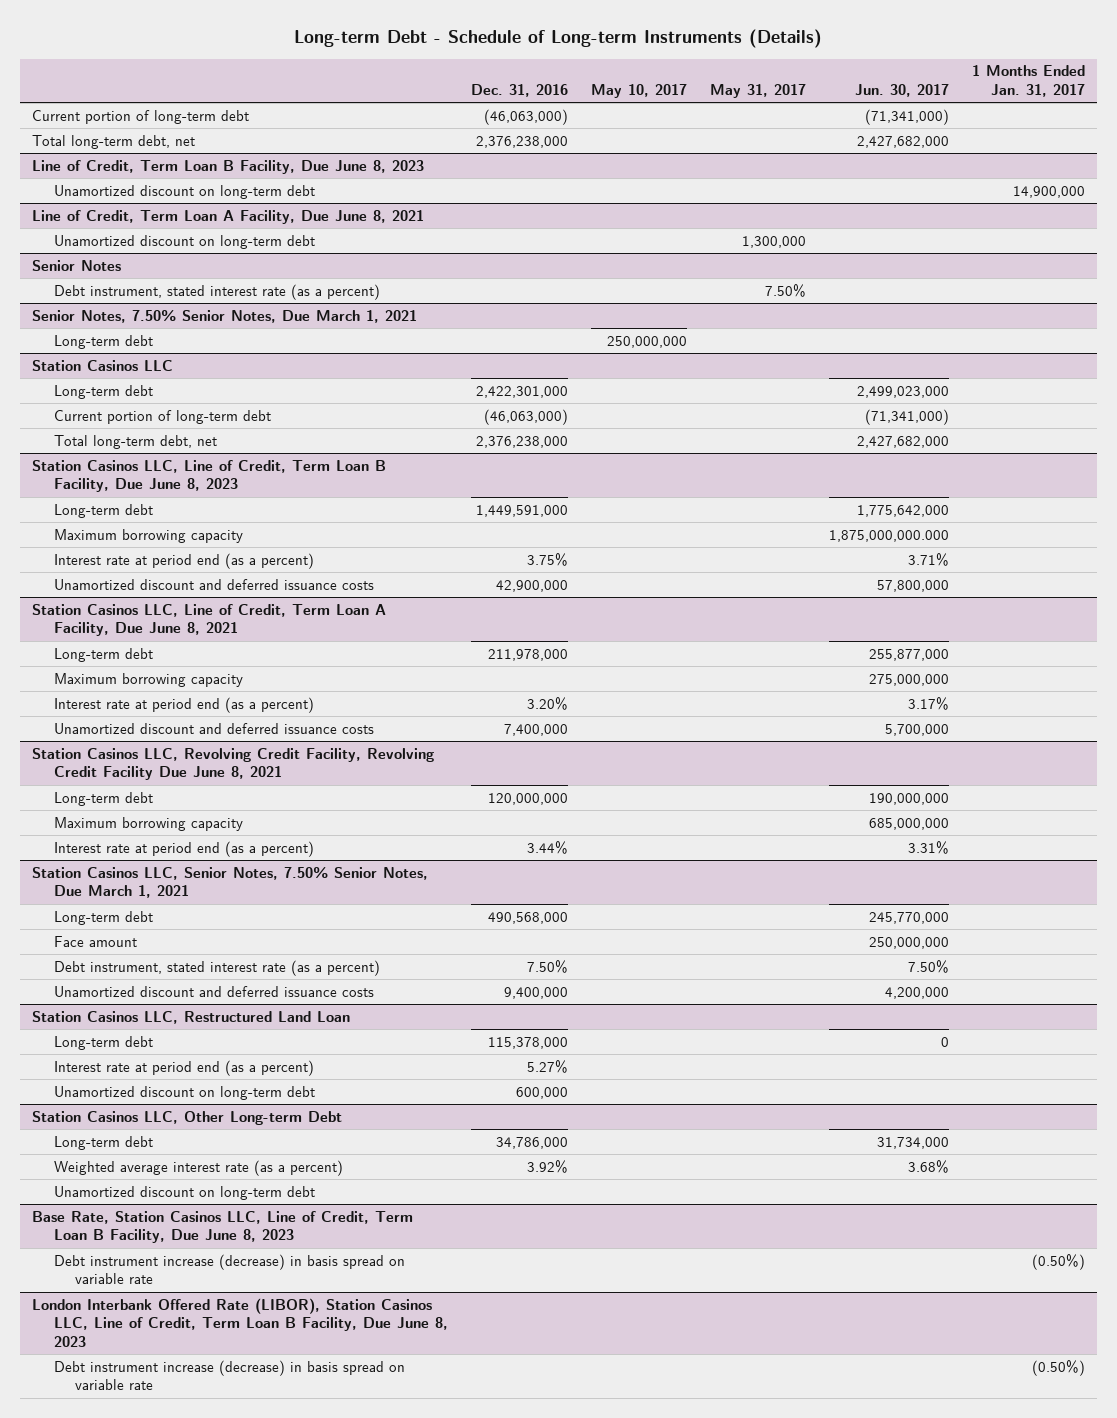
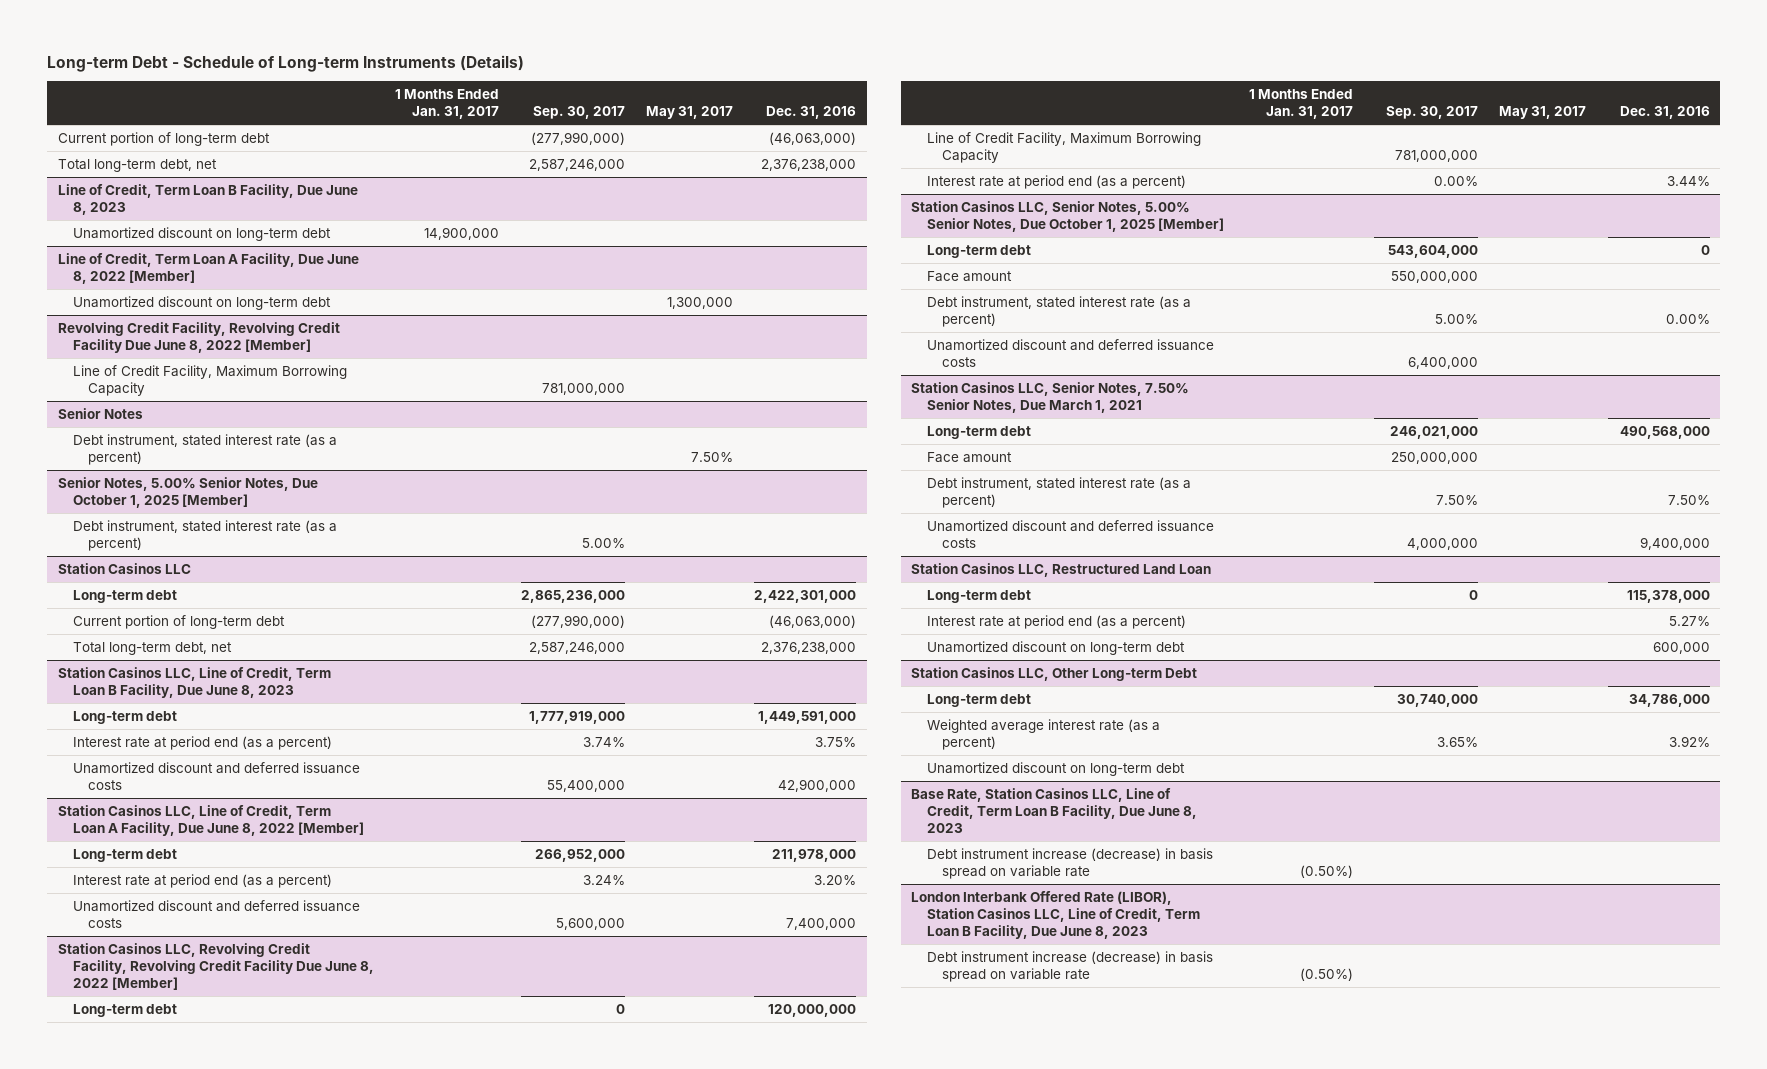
[590,84,687,99] May 10, 2017 -> none
[854,84,949,98] Jun. 30, 2017 -> none
none -> [532,106,625,120] Sep. 30, 2017
[31,209,424,224] Line of Credit, Term Loan A Facility, Due June 8, 2021 -> [57,252,359,284] Line of Credit, Term Loan A Facility, Due June 8, 2022 [Member]
none -> [57,321,340,353] Revolving Credit Facility, Revolving Credit Facility Due June 8, 2022 [Member]
none -> [72,364,347,396] Line of Credit Facility, Maximum Borrowing Capacity
[31,309,417,323] Senior Notes, 7.50% Senior Notes, Due March 1, 2021 -> none
[53,334,153,349] Long-term debt -> none
none -> [57,476,318,508] Senior Notes, 5.00% Senior Notes, Due October 1, 2025 [Member]
none -> [72,519,337,551] Debt instrument, stated interest rate (as a percent)
[53,528,243,543] Maximum borrowing capacity -> none
[31,603,386,637] Station Casinos LLC, Line of Credit, Term Loan A Facility, Due June 8, 2021 -> [57,804,364,836] Station Casinos LLC, Line of Credit, Term Loan A Facility, Due June 8, 2022 [Member]
[53,672,243,687] Maximum borrowing capacity -> none
[31,747,434,781] Station Casinos LLC, Revolving Credit Facility, Revolving Credit Facility Due June 8, 2021 -> [57,942,374,990] Station Casinos LLC, Revolving Credit Facility, Revolving Credit Facility Due June 8, 2022 [Member]
[53,816,243,831] Maximum borrowing capacity -> [926,131,1201,163] Line of Credit Facility, Maximum Borrowing Capacity
none -> [911,200,1224,232] Station Casinos LLC, Senior Notes, 5.00% Senior Notes, Due October 1, 2025 [Member]
none -> [926,244,1031,258] Long-term debt
none -> [926,270,1012,282] Face amount
none -> [926,295,1191,327] Debt instrument, stated interest rate (as a percent)
none -> [926,338,1214,367] Unamortized discount and deferred issuance costs

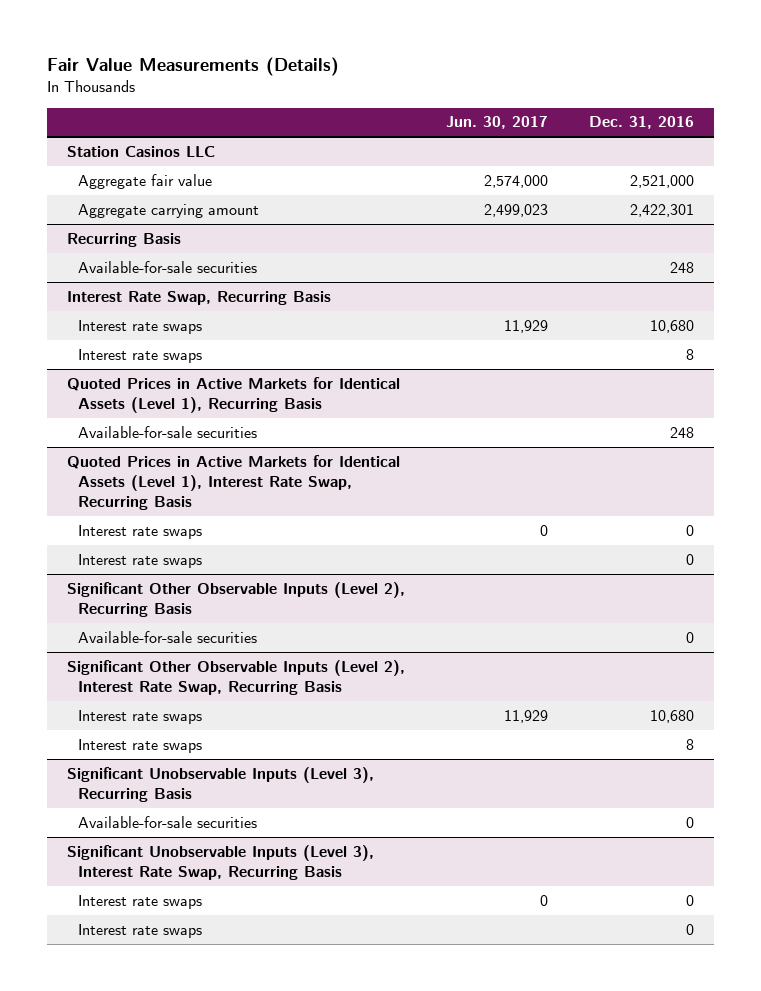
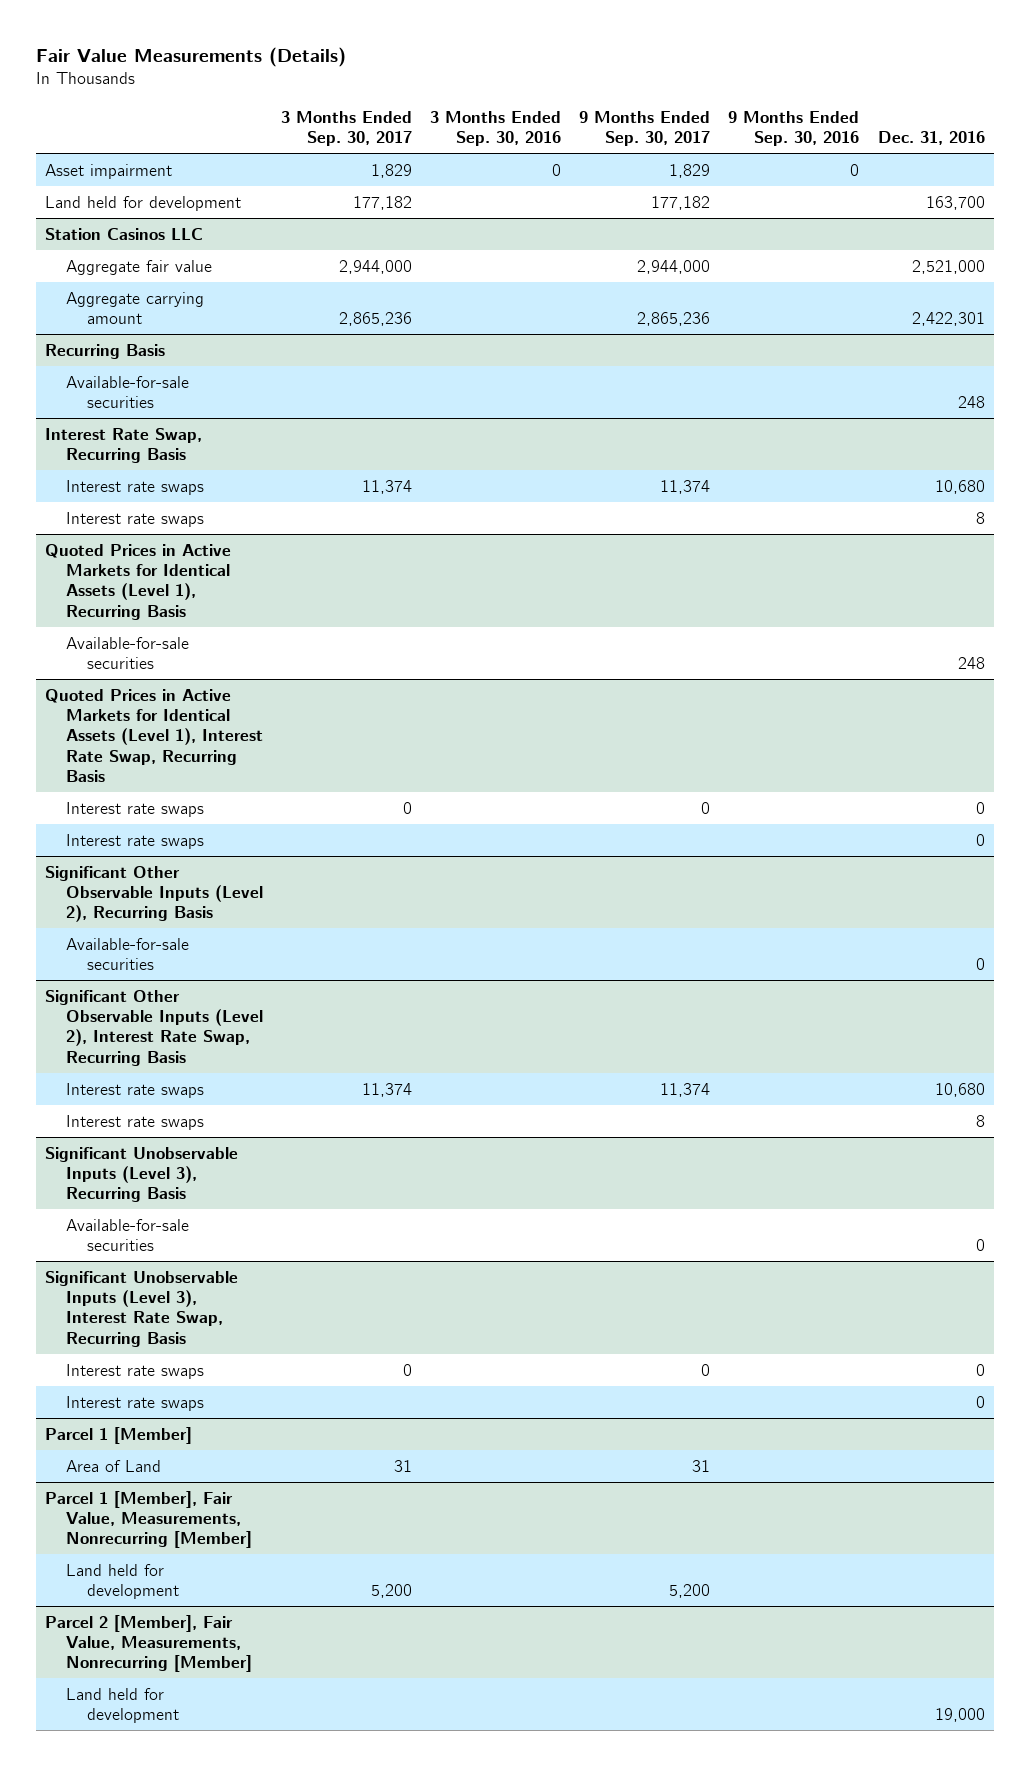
[446,116,549,130] Jun. 30, 2017 -> none
none -> [281,110,413,147] 3 Months Ended Sep. 30, 2017
none -> [430,110,562,147] 3 Months Ended Sep. 30, 2016
none -> [579,110,711,147] 9 Months Ended Sep. 30, 2017
none -> [728,110,860,147] 9 Months Ended Sep. 30, 2016
none -> [45,163,173,179] Asset impairment
none -> [45,195,242,211] Land held for development
none -> [45,1426,193,1444] Parcel 1 [Member]
none -> [66,1459,162,1472] Area of Land
none -> [45,1490,253,1549] Parcel 1 [Member], Fair Value, Measurements, Nonrecurring [Member]
none -> [66,1563,180,1599] Land held for development
none -> [45,1614,253,1673] Parcel 2 [Member], Fair Value, Measurements, Nonrecurring [Member]
none -> [66,1687,180,1723] Land held for development

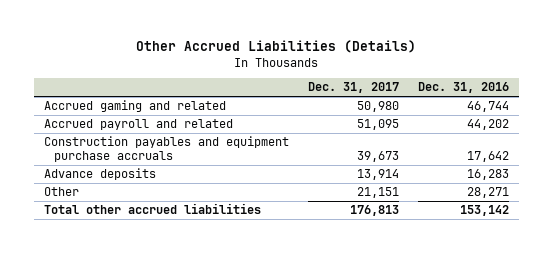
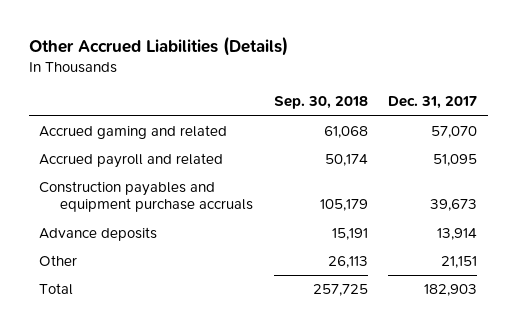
[418,82,510,94] Dec. 31, 2016 -> none
none -> [273,96,368,110] Sep. 30, 2018
[356,101,399,113] 50,980 -> [431,126,478,139] 57,070
[43,203,261,215] Total other accrued liabilities -> [39,283,74,296] Total
[349,205,399,217] 176,813 -> [424,284,478,297] 182,903

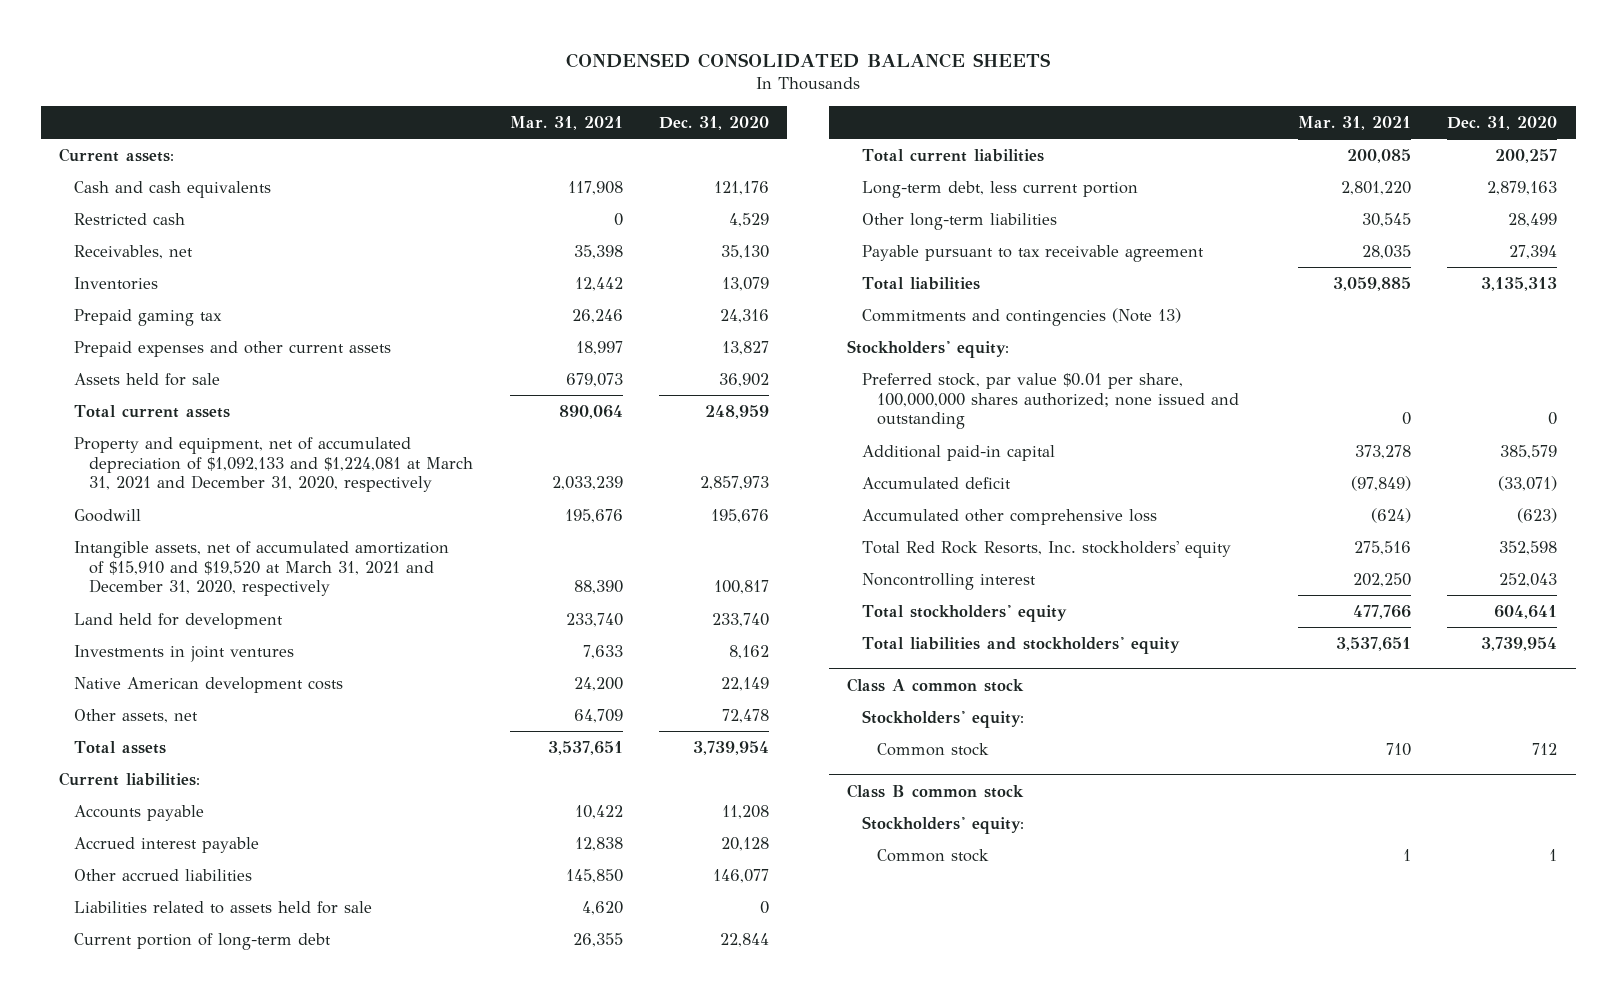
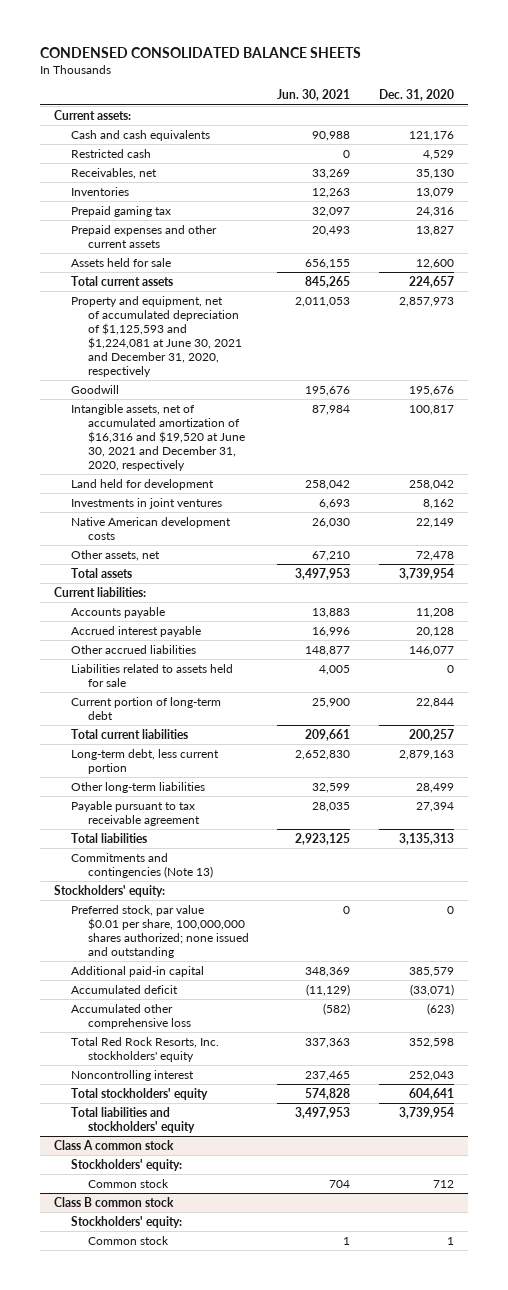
[509,115,623,130] Mar. 31, 2021 -> none
none -> [277,89,351,102] Jun. 30, 2021
[719,372,770,387] 36,902 -> [415,258,454,269] 12,600
[705,404,770,419] 248,959 -> [408,275,454,288] 224,657
[74,436,474,493] Property and equipment, net of accumulated depreciation of $1,092,133 and $1,224,081 at March 31, 2021 and December 31, 2020, respectively -> [70,295,242,377] Property and equipment, net of accumulated depreciation of $1,125,593 and $1,224,081 at June 30, 2021 and December 31, 2020, respectively
[74,540,450,597] Intangible assets, net of accumulated amortization of $15,910 and $19,520 at March 31, 2021 and December 31, 2020, respectively -> [70,403,245,471] Intangible assets, net of accumulated amortization of $16,316 and $19,520 at June 30, 2021 and December 31, 2020, respectively
[712,612,770,627] 233,740 -> [408,479,454,490] 258,042

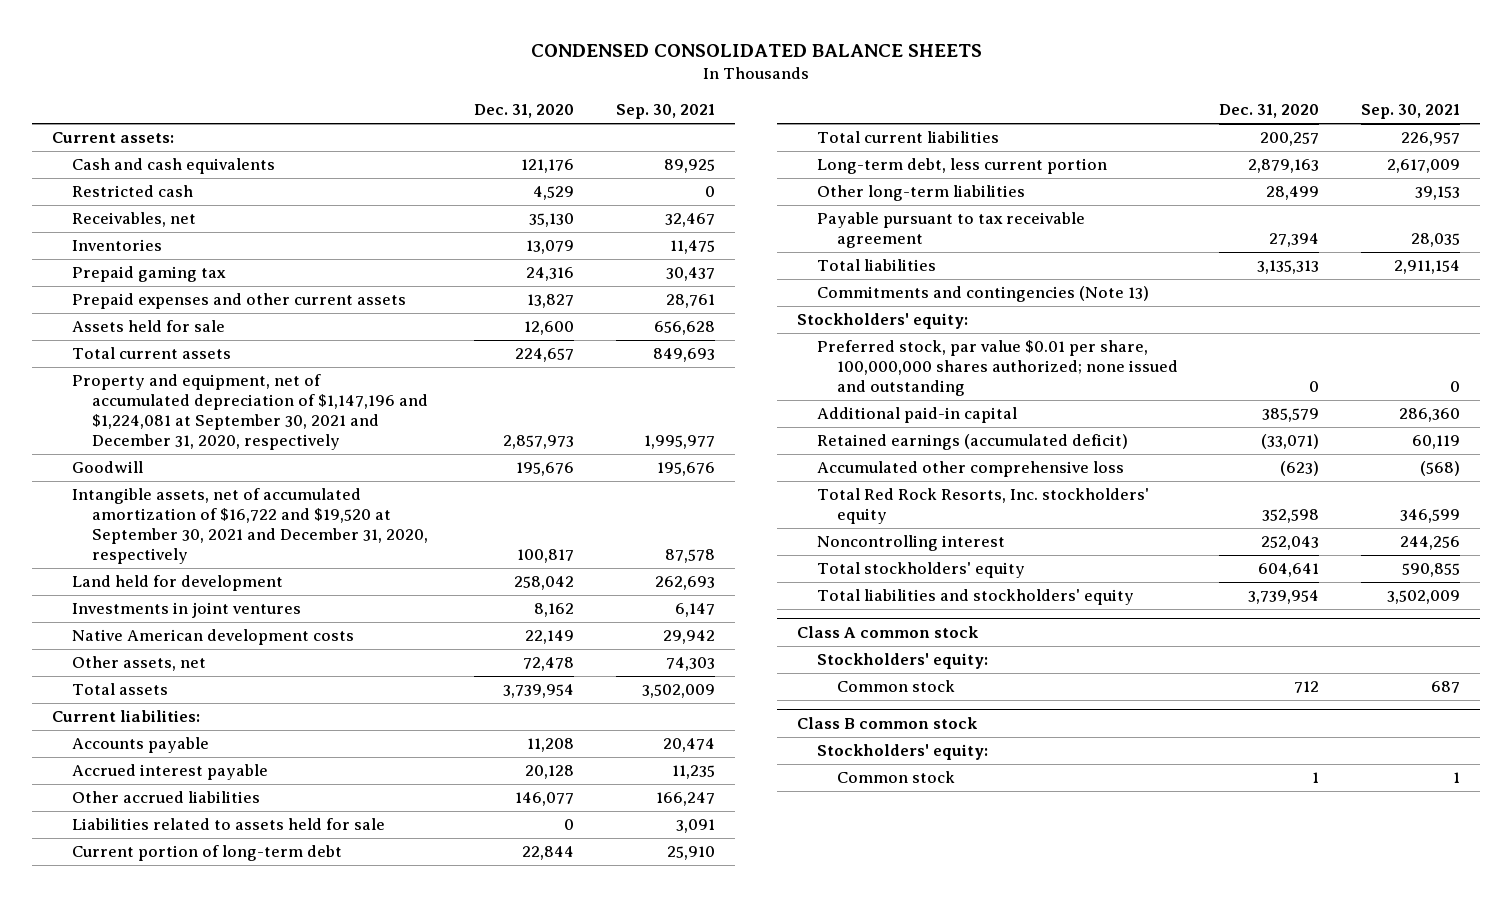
[277,89,351,102] Jun. 30, 2021 -> none
none -> [615,104,715,120] Sep. 30, 2021
[70,295,242,377] Property and equipment, net of accumulated depreciation of $1,125,593 and $1,224,081 at June 30, 2021 and December 31, 2020, respectively -> [71,374,428,450] Property and equipment, net of accumulated depreciation of $1,147,196 and $1,224,081 at September 30, 2021 and December 31, 2020, respectively
[70,403,245,471] Intangible assets, net of accumulated amortization of $16,316 and $19,520 at June 30, 2021 and December 31, 2020, respectively -> [71,488,428,564] Intangible assets, net of accumulated amortization of $16,722 and $19,520 at September 30, 2021 and December 31, 2020, respectively
[70,984,178,994] Accumulated deficit -> [816,434,1128,451] Retained earnings (accumulated deficit)

